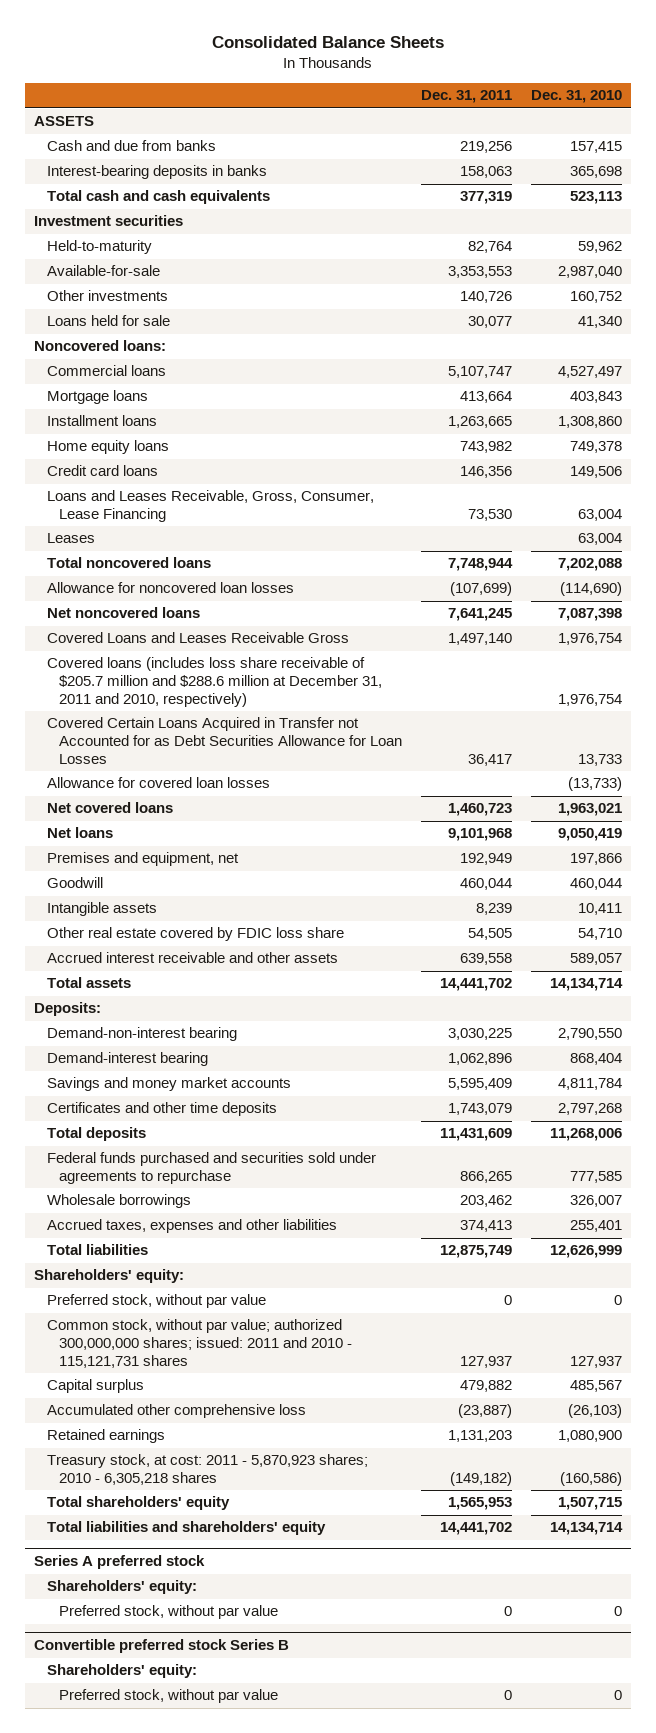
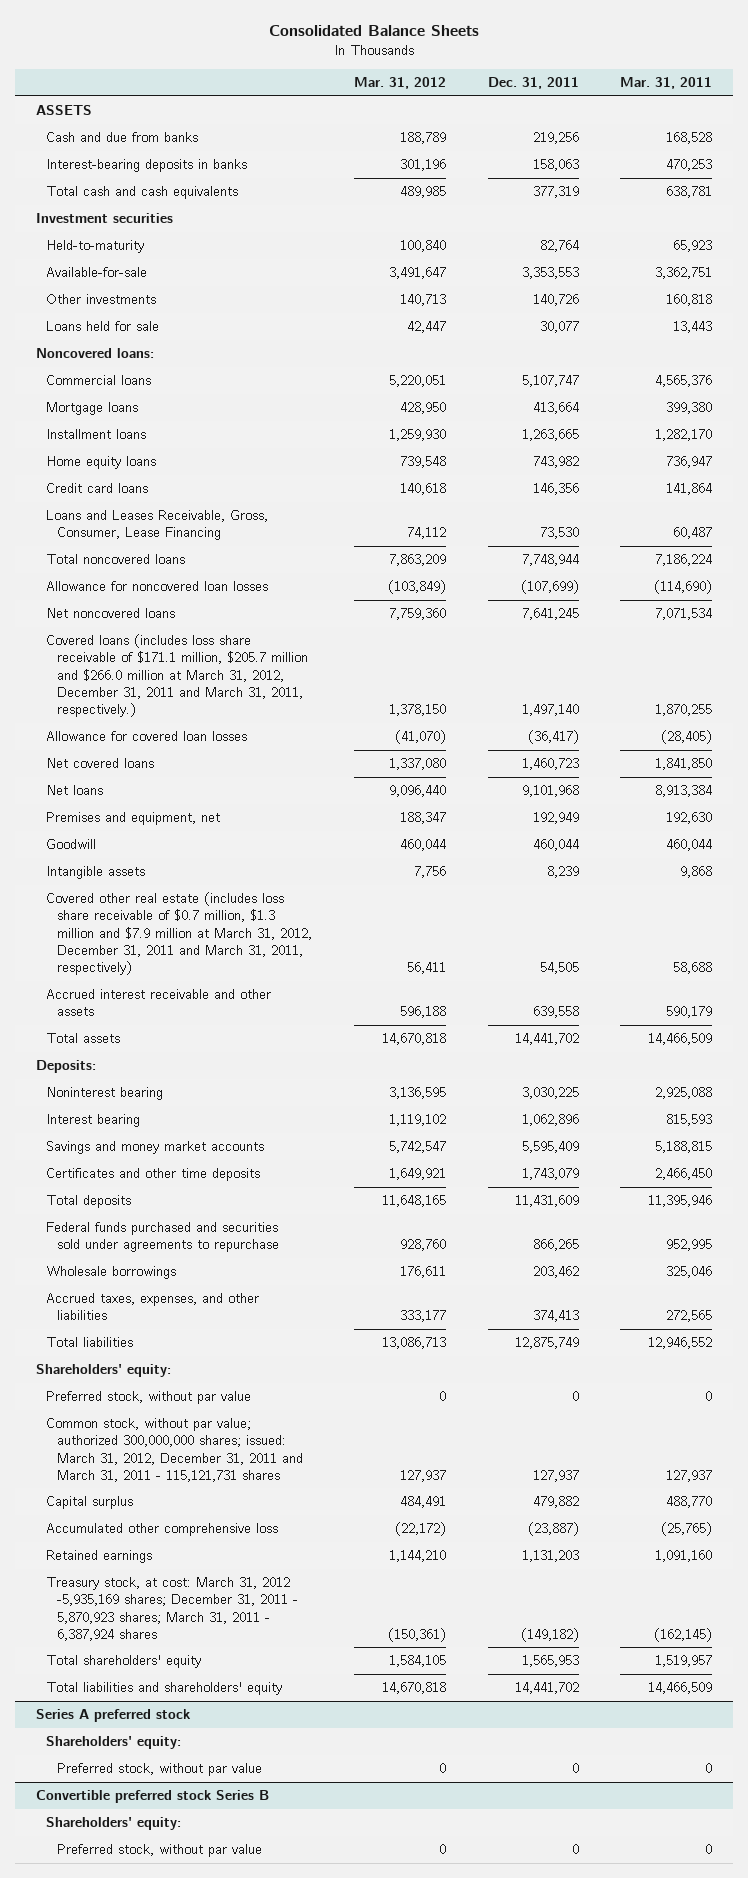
[530,90,622,104] Dec. 31, 2010 -> none
none -> [353,77,446,90] Mar. 31, 2012
none -> [620,77,713,90] Mar. 31, 2011
[46,533,95,544] Leases -> none
[46,657,382,707] Covered loans (includes loss share receivable of $205.7 million and $288.6 million at December 31, 2011 and 2010, respectively) -> none
[46,777,270,789] Allowance for covered loan losses -> none
[46,632,349,644] Covered Loans and Leases Receivable Gross -> [46,634,309,718] Covered loans (includes loss share receivable of $171.1 million, $205.7 million and $266.0 million at March 31, 2012, December 31, 2011 and March 31, 2011, respectively.)
[46,717,402,764] Covered Certain Loans Acquired in Transfer not Accounted for as Debt Securities Allowance for Loan Losses -> [46,731,248,742] Allowance for covered loan losses
[467,753,512,766] 36,417 -> [527,730,579,745] (36,417)
[46,927,344,942] Other real estate covered by FDIC loss share -> [46,892,313,976] Covered other real estate (includes loss share receivable of $0.7 million, $1.3 million and $7.9 million at March 31, 2012, December 31, 2011 and March 31, 2011, respectively)
[46,1027,237,1042] Demand-non-interest bearing -> [46,1087,164,1101] Noninterest bearing
[46,1052,208,1067] Demand-interest bearing -> [46,1114,141,1128] Interest bearing
[46,1219,337,1234] Accrued taxes, expenses and other liabilities -> [46,1293,260,1321] Accrued taxes, expenses, and other liabilities
[46,1319,352,1368] Common stock, without par value; authorized 300,000,000 shares; issued: 2011 and 2010 - 115,121,731 shares -> [46,1418,304,1482] Common stock, without par value; authorized 300,000,000 shares; issued: March 31, 2012, December 31, 2011 and March 31, 2011 - 115,121,731 shares
[46,1454,368,1486] Treasury stock, at cost: 2011 - 5,870,923 shares; 2010 - 6,305,218 shares -> [46,1577,299,1641] Treasury stock, at cost: March 31, 2012 -5,935,169 shares; December 31, 2011 - 5,870,923 shares; March 31, 2011 - 6,387,924 shares

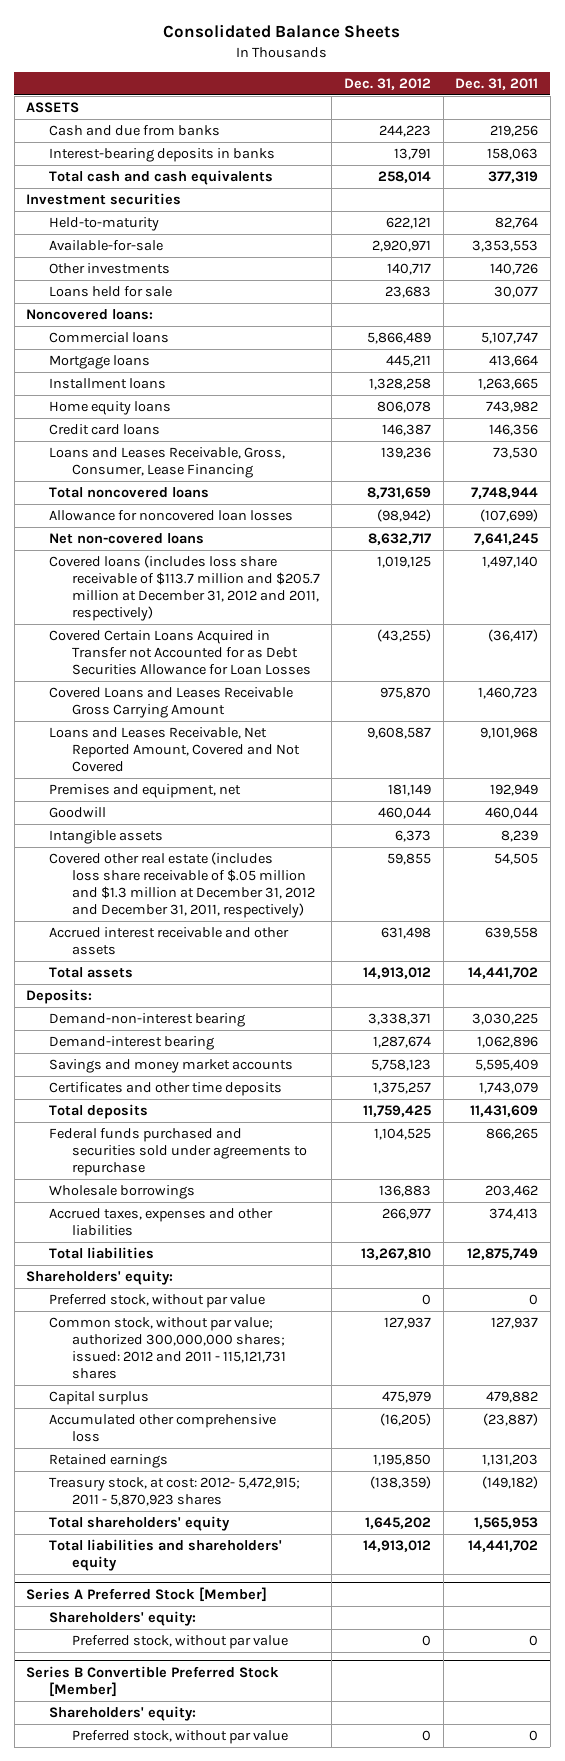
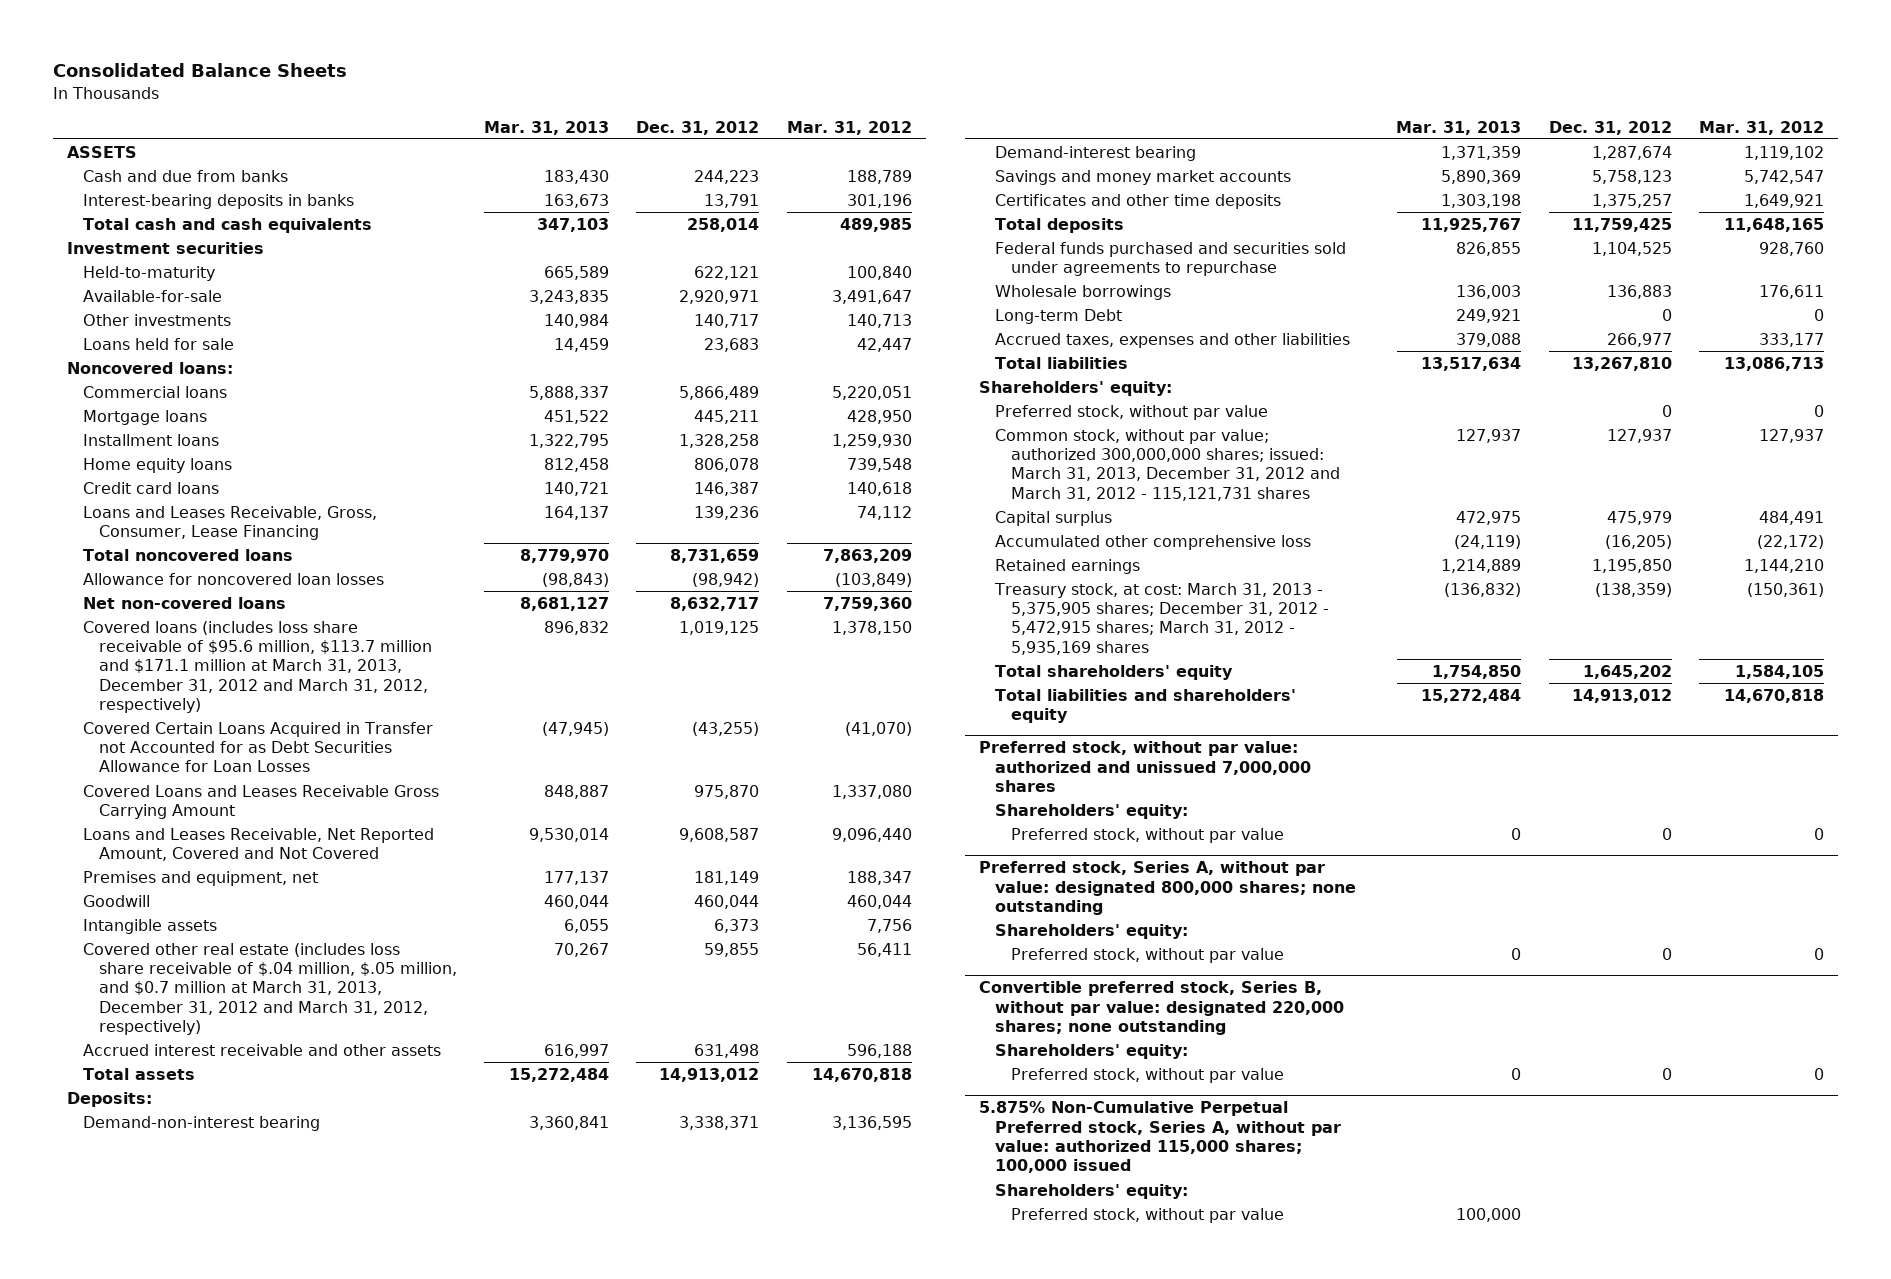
[455,77,539,90] Dec. 31, 2011 -> none
none -> [484,120,610,135] Mar. 31, 2013
none -> [786,120,912,135] Mar. 31, 2012
[49,555,320,622] Covered loans (includes loss share receivable of $113.7 million and $205.7 million at December 31, 2012 and 2011, respectively) -> [82,620,432,713] Covered loans (includes loss share receivable of $95.6 million, $113.7 million and $171.1 million at March 31, 2013, December 31, 2012 and March 31, 2012, respectively)
[49,852,315,919] Covered other real estate (includes loss share receivable of $.05 million and $1.3 million at December 31, 2012 and December 31, 2011, respectively) -> [82,942,457,1035] Covered other real estate (includes loss share receivable of $.04 million, $.05 million, and $0.7 million at March 31, 2013, December 31, 2012 and March 31, 2012, respectively)
none -> [995,308,1123,324] Long-term Debt
[49,1317,286,1380] Common stock, without par value; authorized 300,000,000 shares; issued: 2012 and 2011 - 115,121,731 shares -> [995,428,1341,501] Common stock, without par value; authorized 300,000,000 shares; issued: March 31, 2013, December 31, 2012 and March 31, 2012 - 115,121,731 shares
[49,1477,301,1507] Treasury stock, at cost: 2012- 5,472,915; 2011 - 5,870,923 shares -> [994,582,1330,655] Treasury stock, at cost: March 31, 2013 - 5,375,905 shares; December 31, 2012 - 5,472,915 shares; March 31, 2012 - 5,935,169 shares
[26,1586,268,1602] Series A Preferred Stock [Member] -> none
none -> [978,741,1312,793] Preferred stock, without par value: authorized and unissued 7,000,000 shares
[26,1665,280,1697] Series B Convertible Preferred Stock [Member] -> none
none -> [978,861,1357,916] Preferred stock, Series A, without par value: designated 800,000 shares; none outstanding
none -> [978,981,1345,1036] Convertible preferred stock, Series B, without par value: designated 220,000 shares; none outstanding
none -> [995,1043,1189,1059] Shareholders' equity:
none -> [1011,1067,1285,1083] Preferred stock, without par value
none -> [978,1101,1342,1174] 5.875% Non-Cumulative Perpetual Preferred stock, Series A, without par value: authorized 115,000 shares; 100,000 issued
none -> [995,1183,1189,1199] Shareholders' equity:
none -> [1011,1207,1285,1223] Preferred stock, without par value

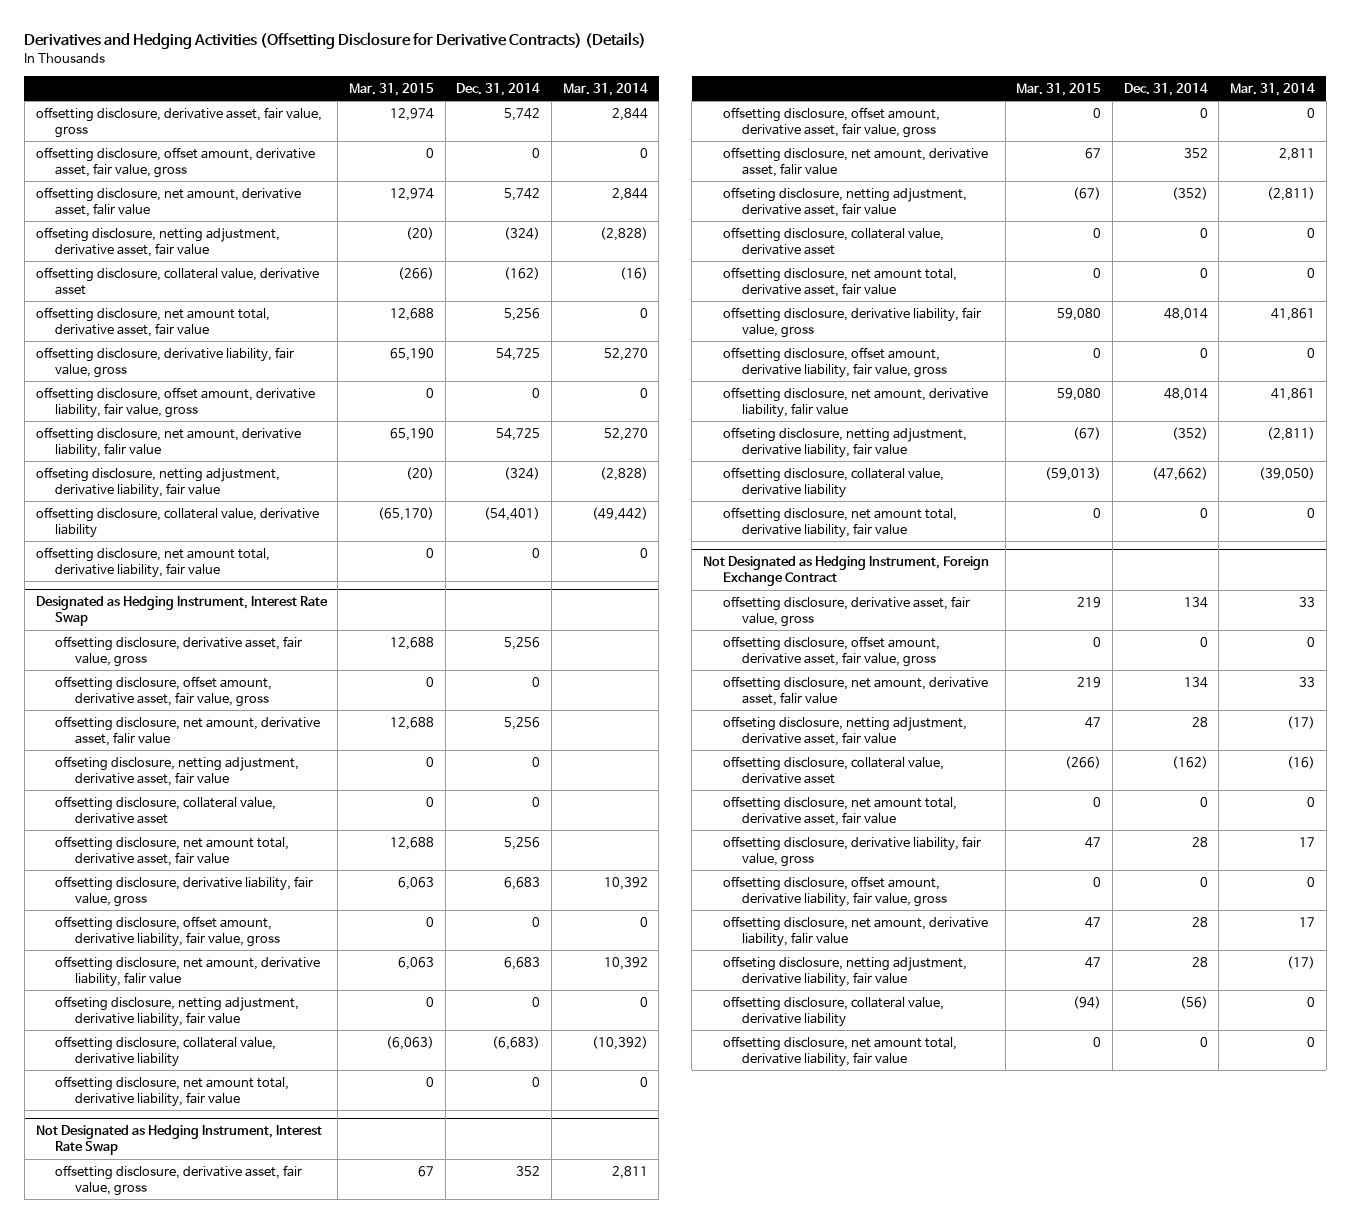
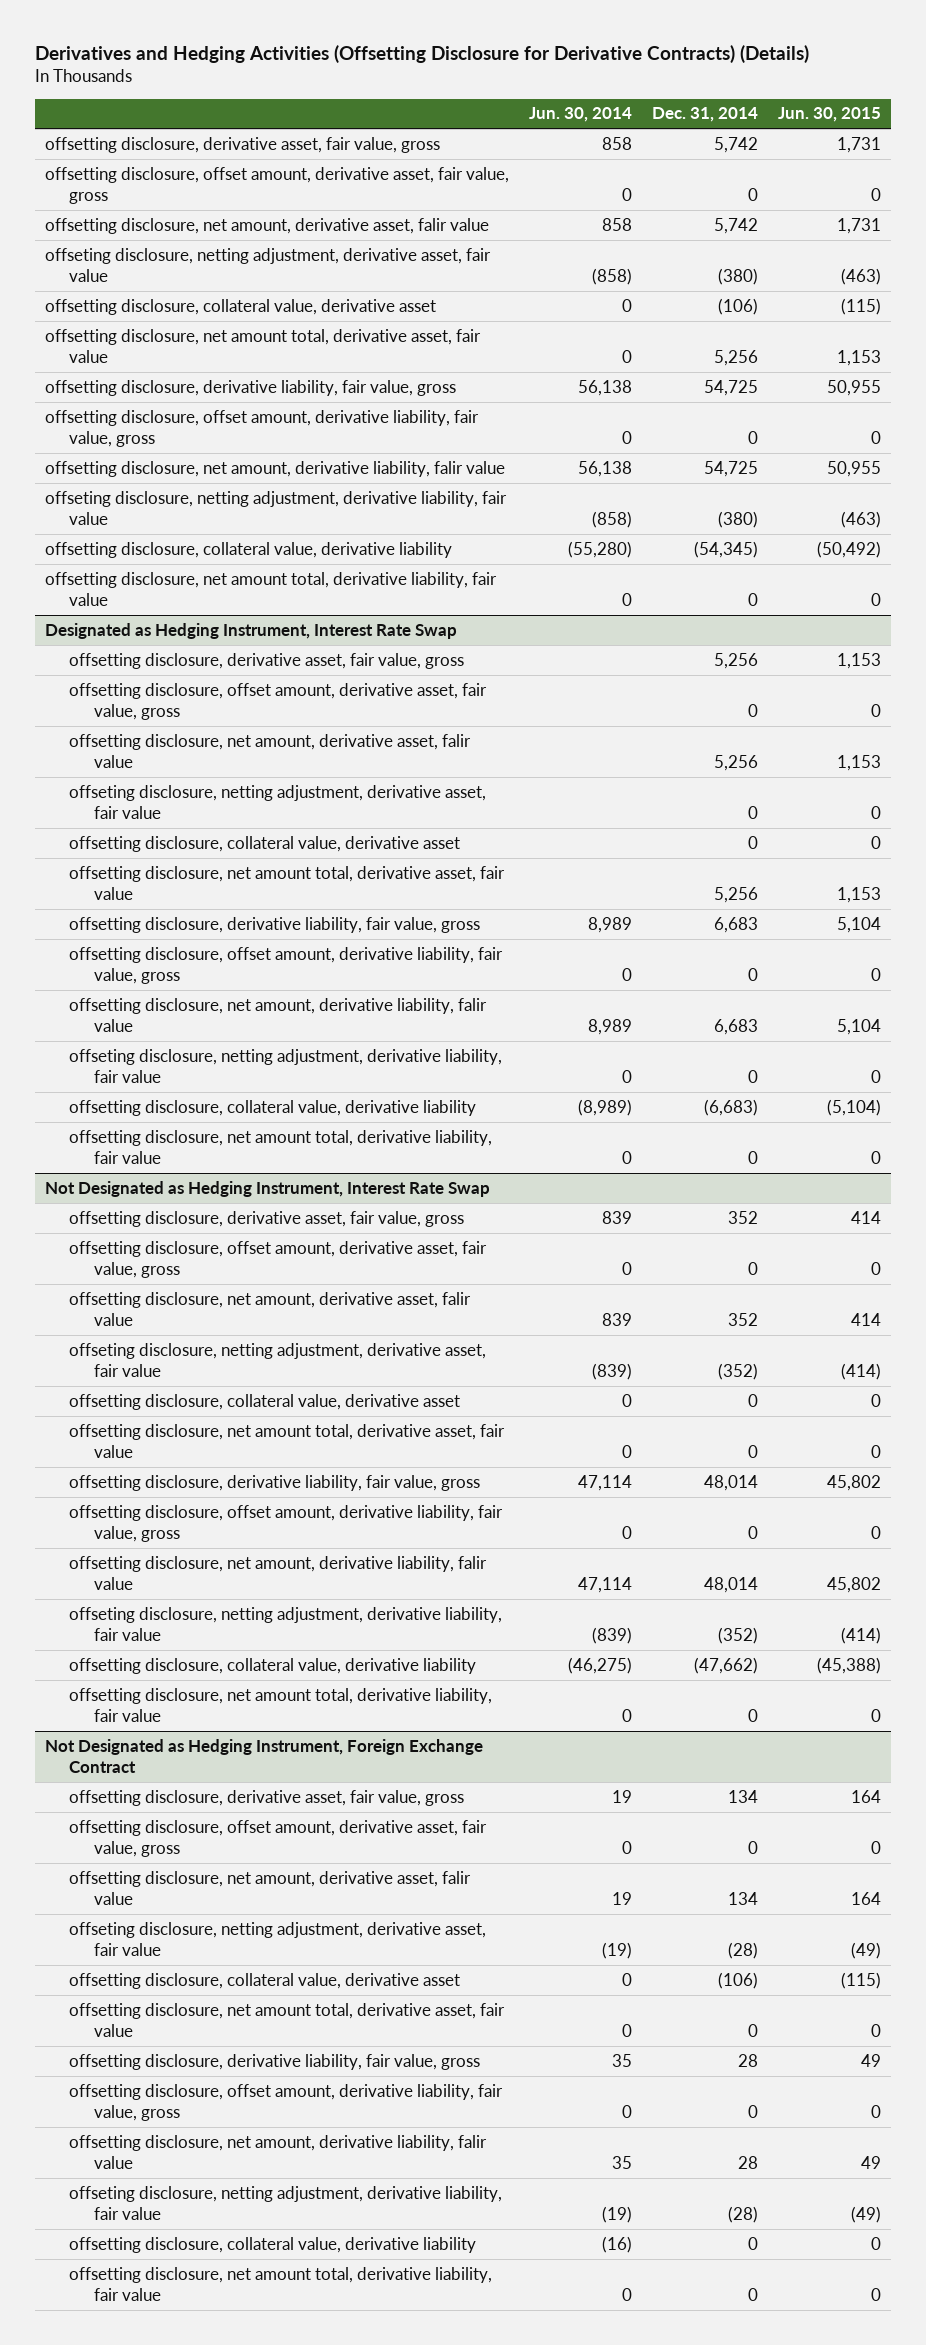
[348,82,434,96] Mar. 31, 2015 -> none
[562,82,648,96] Mar. 31, 2014 -> none
none -> [529,107,633,123] Jun. 30, 2014
none -> [777,107,881,123] Jun. 30, 2015
[504,226,541,240] (324) -> [717,267,758,285] (380)
[504,266,541,280] (162) -> [717,297,758,315] (106)
[504,466,541,480] (324) -> [717,510,758,528] (380)
[484,506,541,521] (54,401) -> [693,540,758,558] (54,345)
[1191,716,1208,727] 28 -> [727,1941,758,1959] (28)
[1171,755,1208,769] (162) -> [717,1971,758,1989] (106)
[1191,956,1208,967] 28 -> [727,2205,758,2223] (28)
[1179,995,1208,1009] (56) -> [747,2236,758,2250] 0

